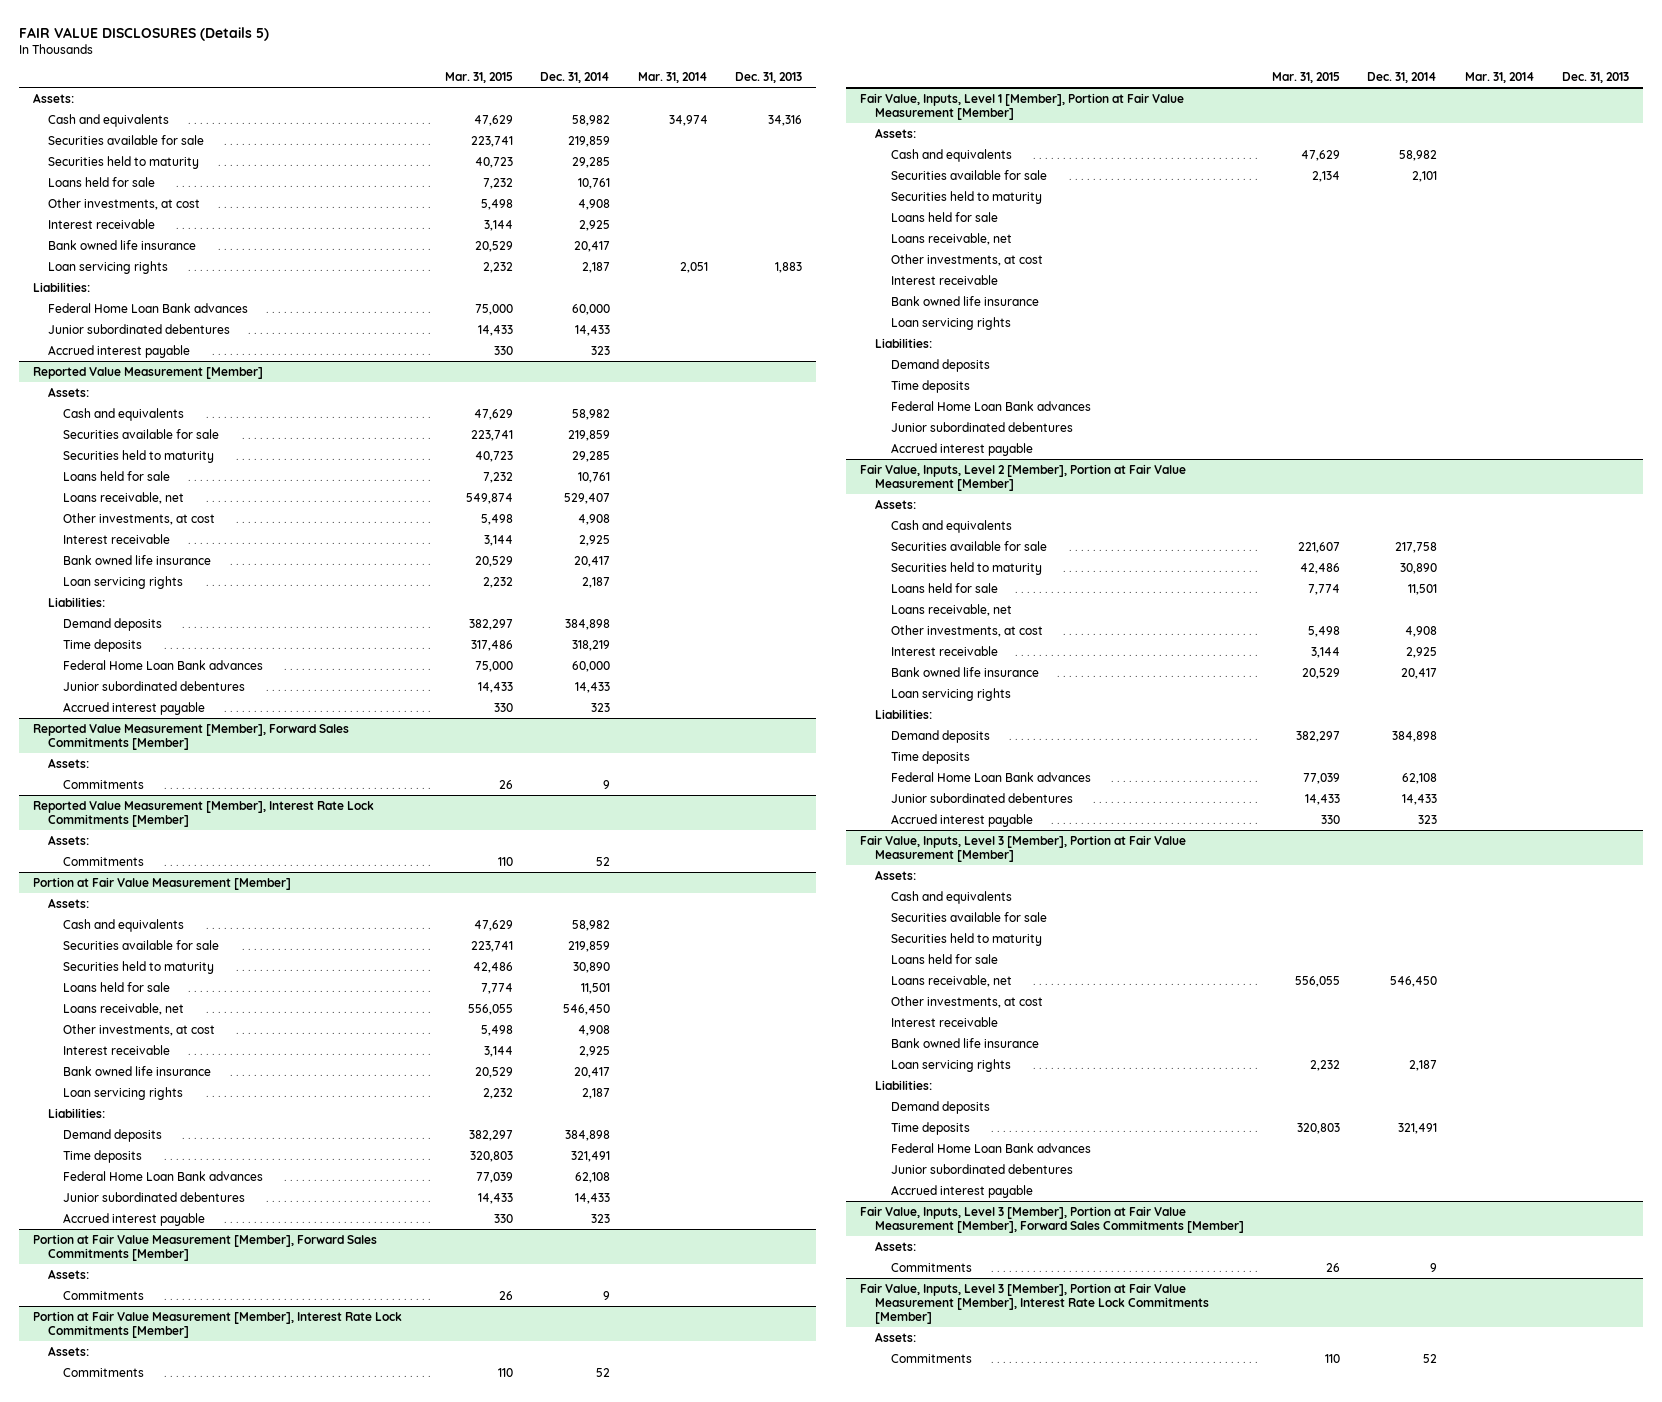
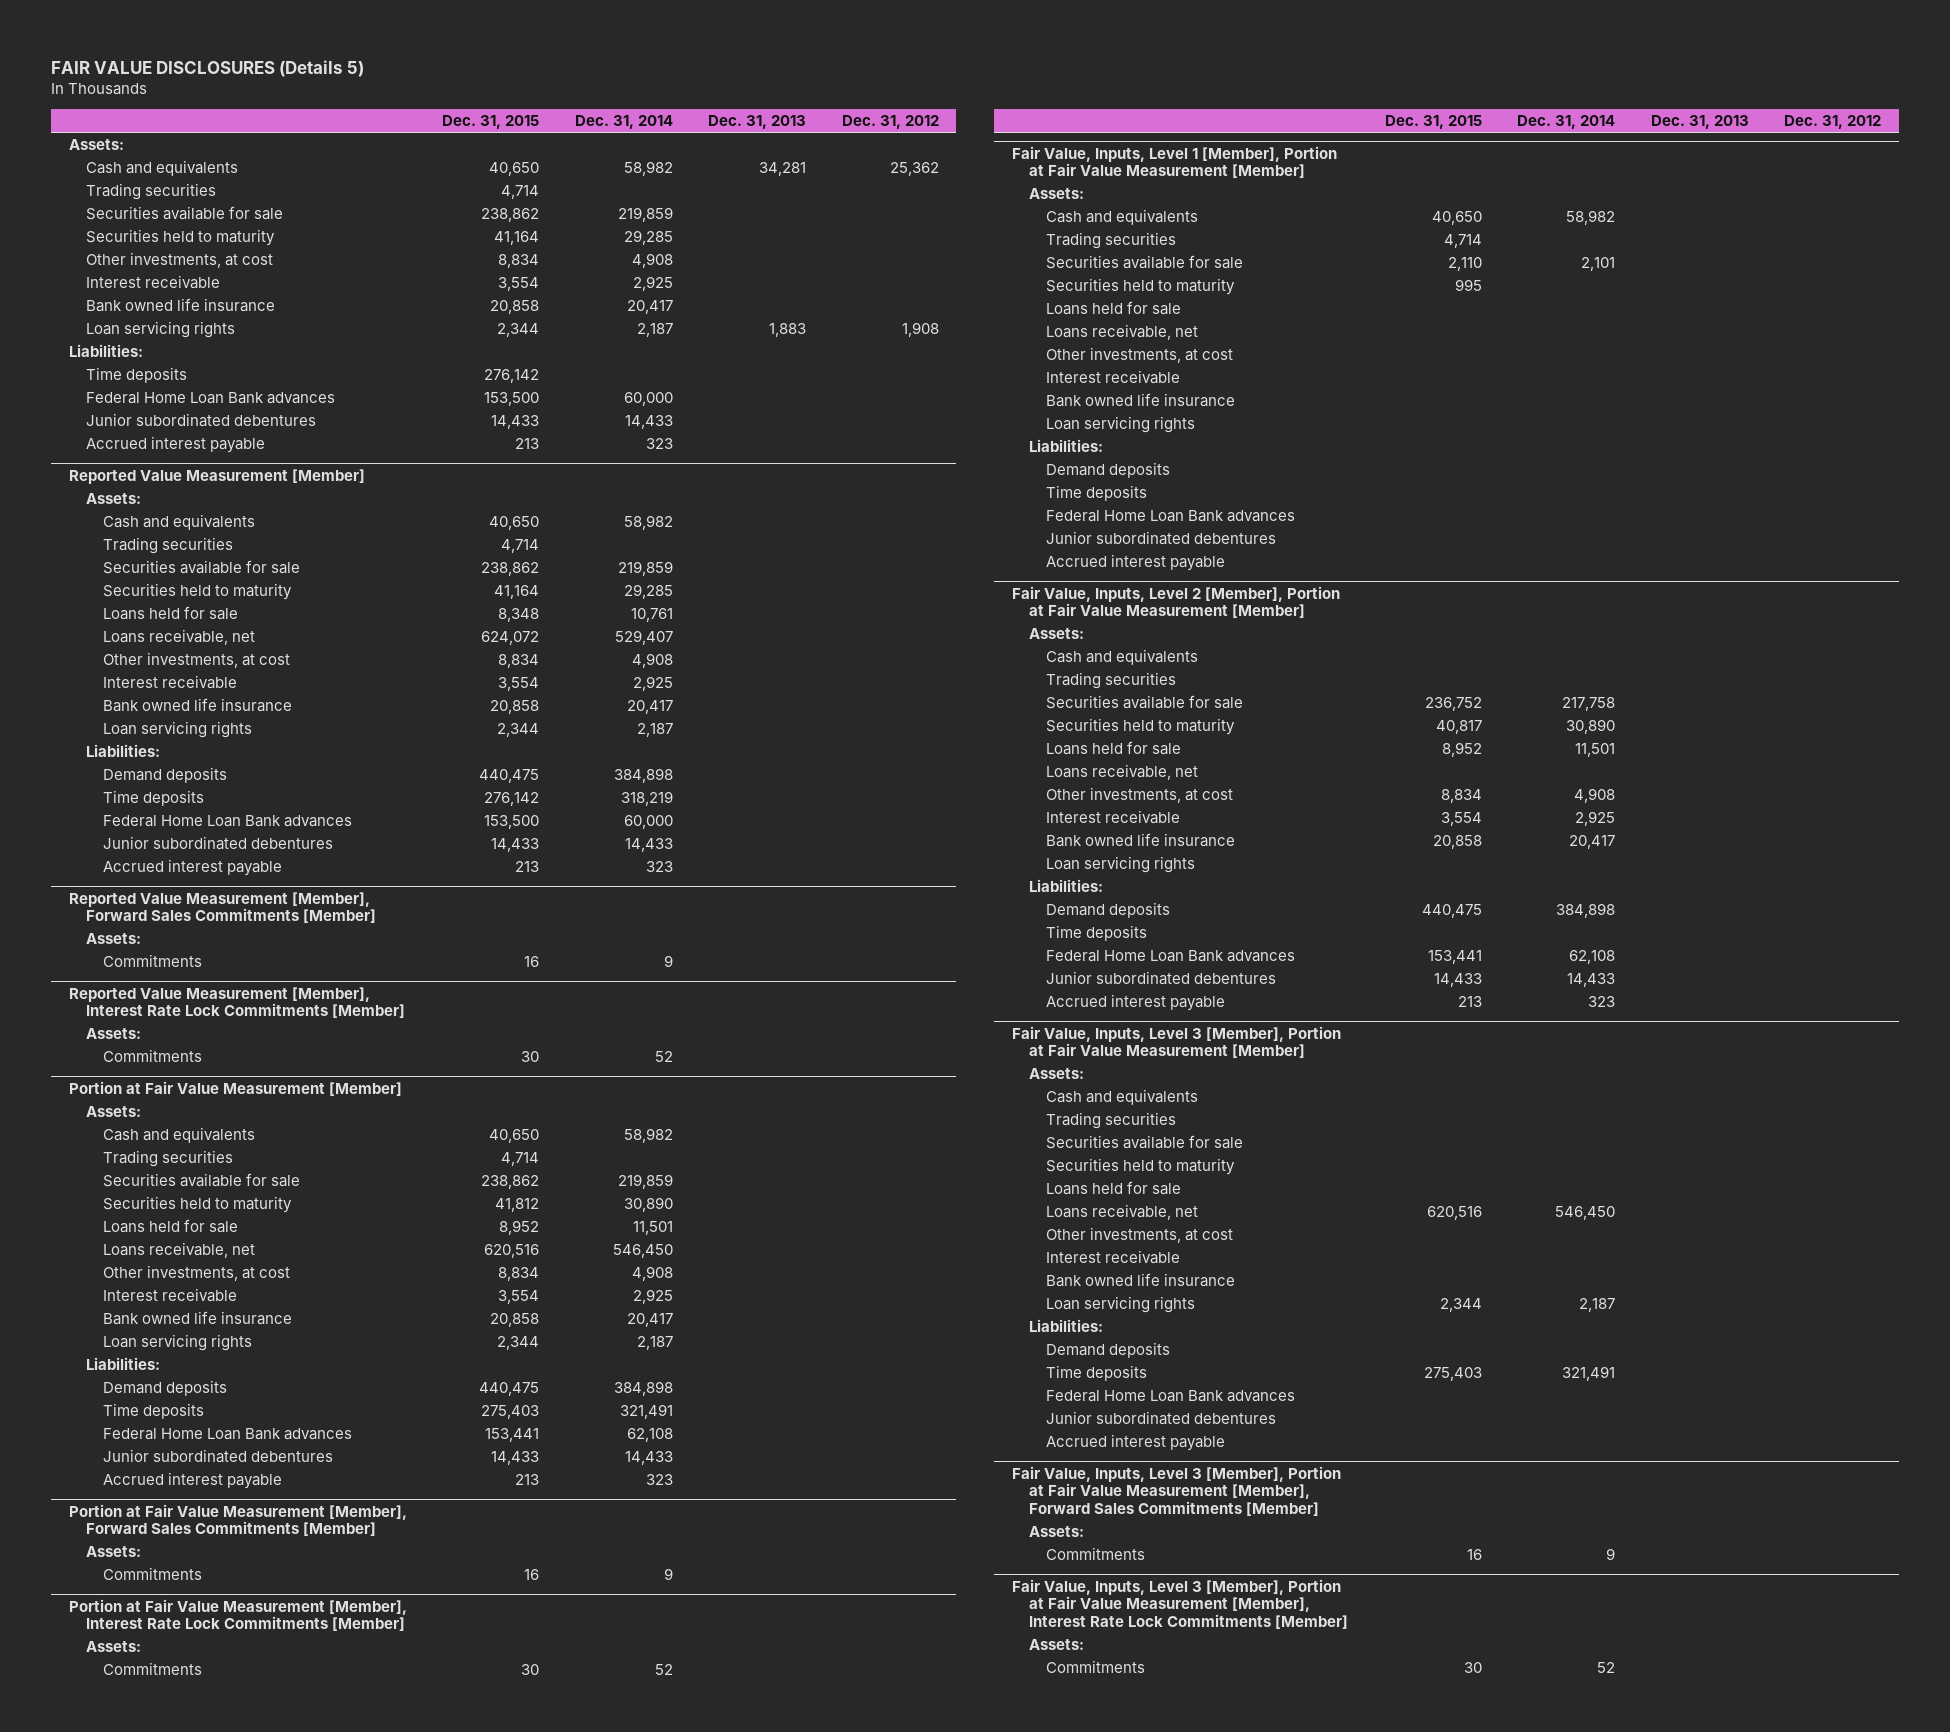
[444,72,513,84] Mar. 31, 2015 -> none
[637,72,708,84] Mar. 31, 2014 -> none
none -> [442,115,540,130] Dec. 31, 2015
none -> [841,115,939,130] Dec. 31, 2012
[767,114,802,126] 34,316 -> [759,161,807,176] 34,281
none -> [86,182,217,200] Trading securities
[48,176,156,187] Loans held for sale -> none
none -> [86,366,188,383] Time deposits
none -> [103,536,234,554] Trading securities
none -> [103,1149,234,1167] Trading securities
none -> [1045,231,1176,249] Trading securities
none -> [1045,671,1176,689] Trading securities
none -> [1045,1111,1176,1129] Trading securities

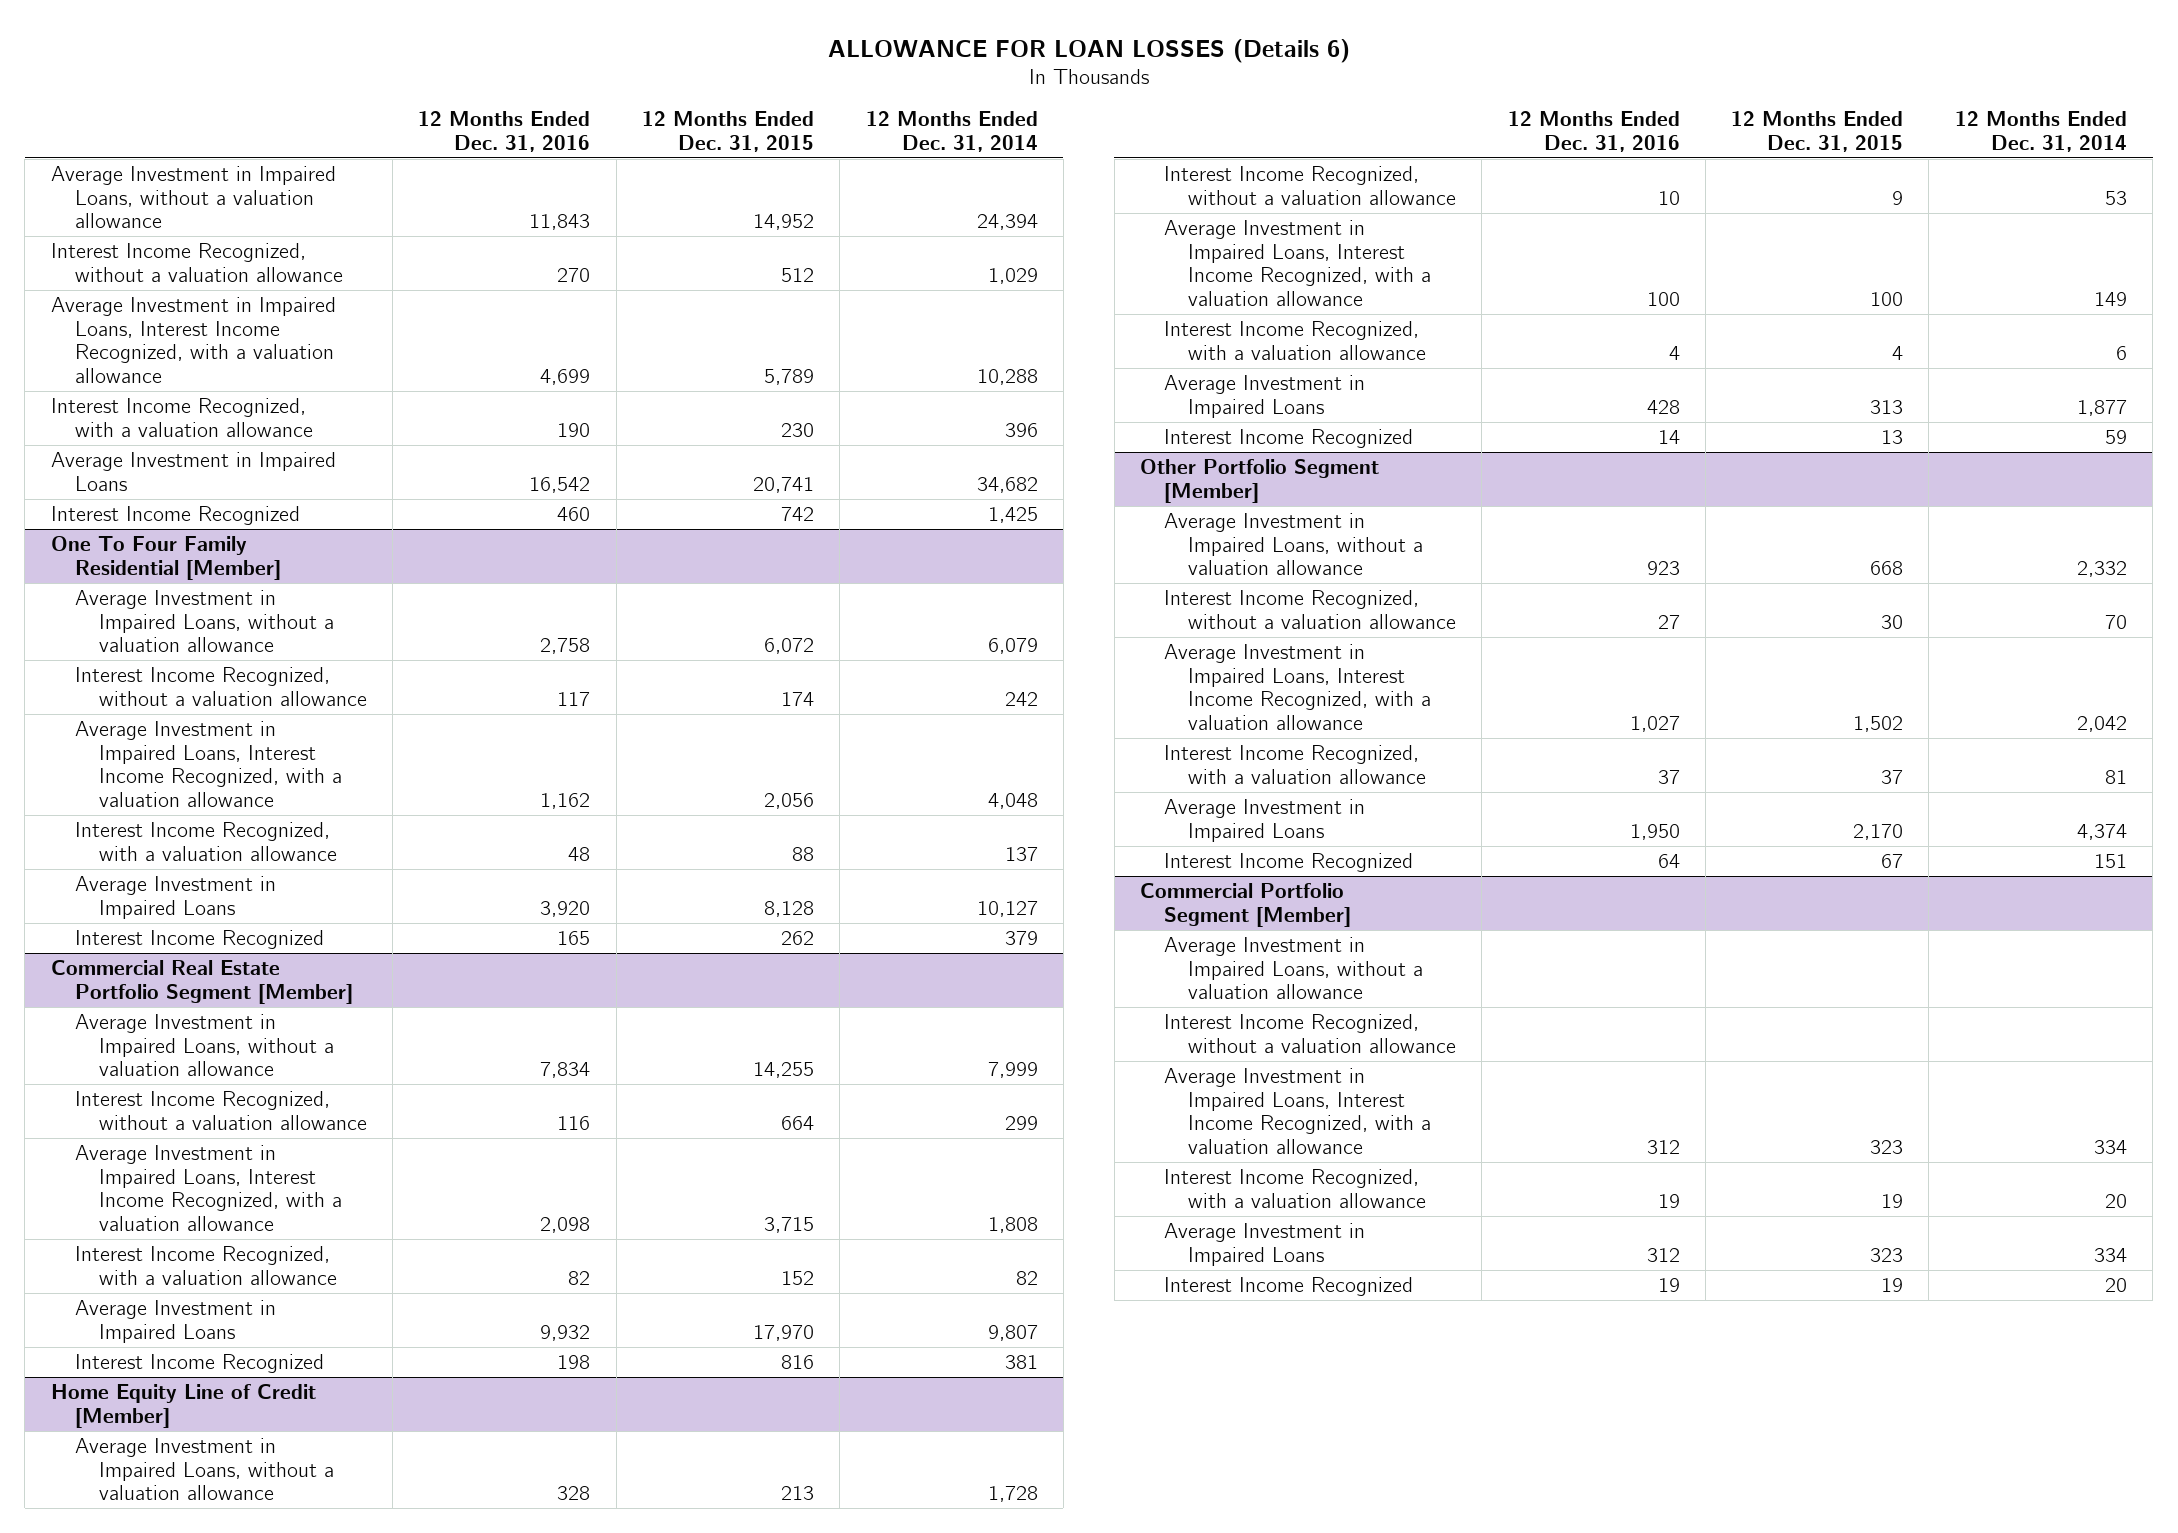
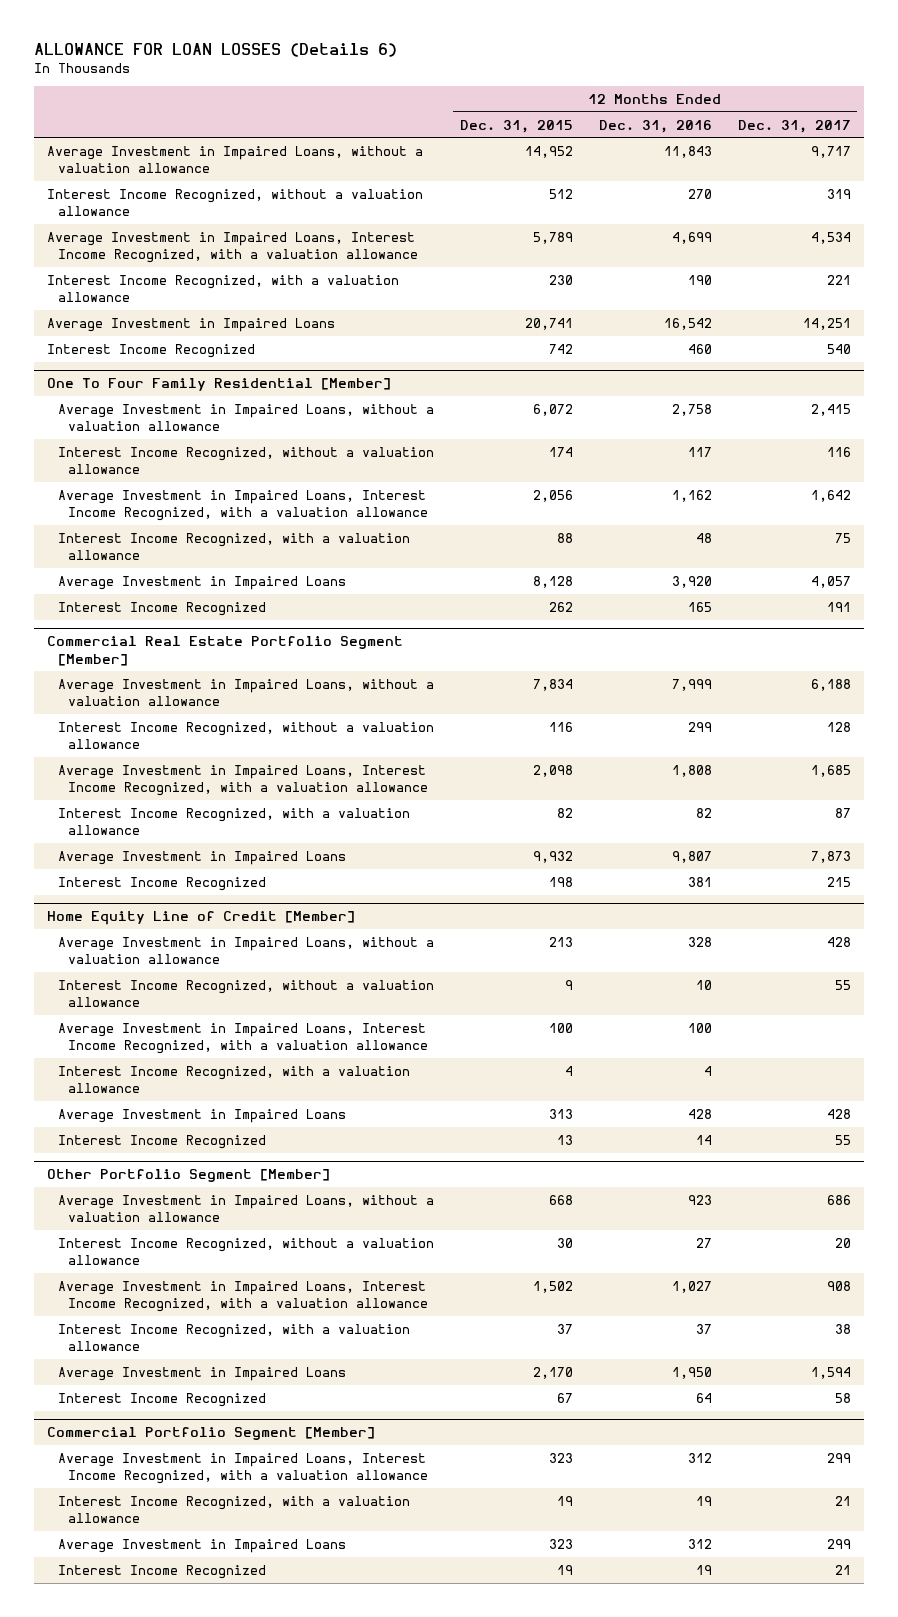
[865,111,1038,152] 12 Months Ended Dec. 31, 2014 -> none
none -> [737,119,851,133] Dec. 31, 2017
[540,1062,591,1079] 7,834 -> [671,678,712,691] 7,999
[752,1062,814,1079] 14,255 -> [532,678,573,691] 7,834
[557,1115,591,1130] 116 -> [687,721,712,732] 299
[780,1115,814,1130] 664 -> [548,721,573,732] 116
[540,1217,591,1234] 2,098 -> [671,764,712,777] 1,808
[763,1217,814,1234] 3,715 -> [532,764,573,777] 2,098
[780,1270,814,1285] 152 -> [556,807,573,818] 82
[540,1324,591,1341] 9,932 -> [671,850,712,863] 9,807
[752,1324,814,1341] 17,970 -> [532,850,573,863] 9,932
[557,1354,591,1369] 198 -> [687,876,712,887] 381
[780,1354,814,1369] 816 -> [548,876,573,887] 198
[1163,936,1423,1000] Average Investment in Impaired Loans, without a valuation allowance -> none
[1163,1013,1456,1053] Interest Income Recognized, without a valuation allowance -> none

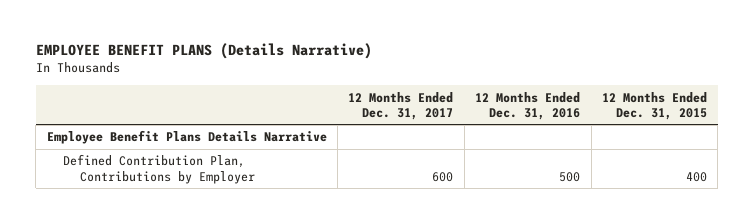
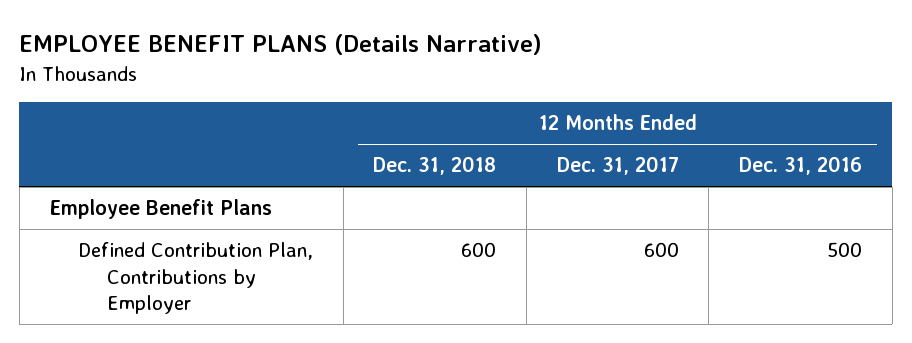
[602,91,708,120] 12 Months Ended Dec. 31, 2015 -> none
none -> [373,156,497,176] Dec. 31, 2018
[46,130,327,145] Employee Benefit Plans Details Narrative -> [49,199,272,220] Employee Benefit Plans

